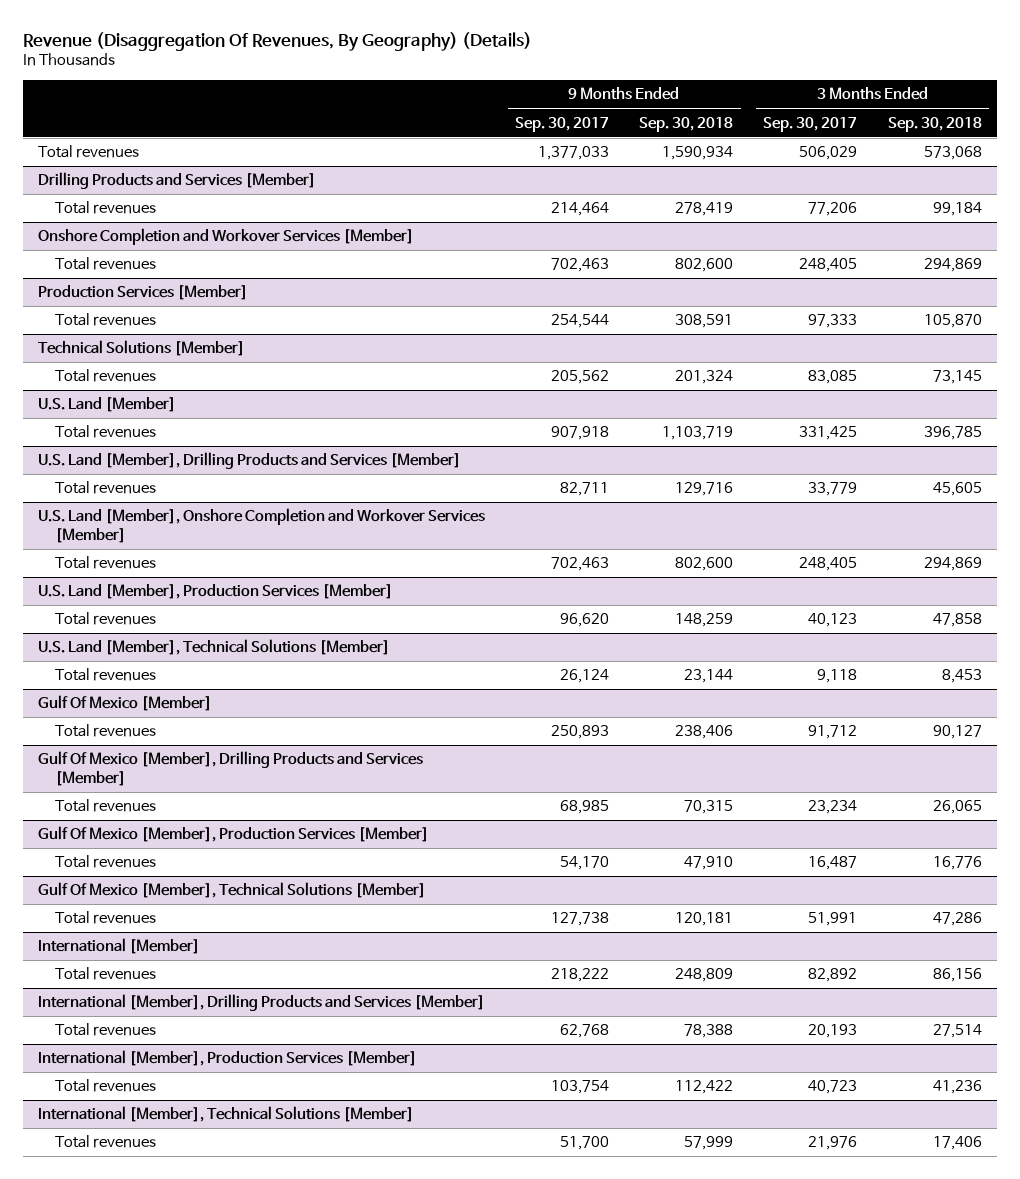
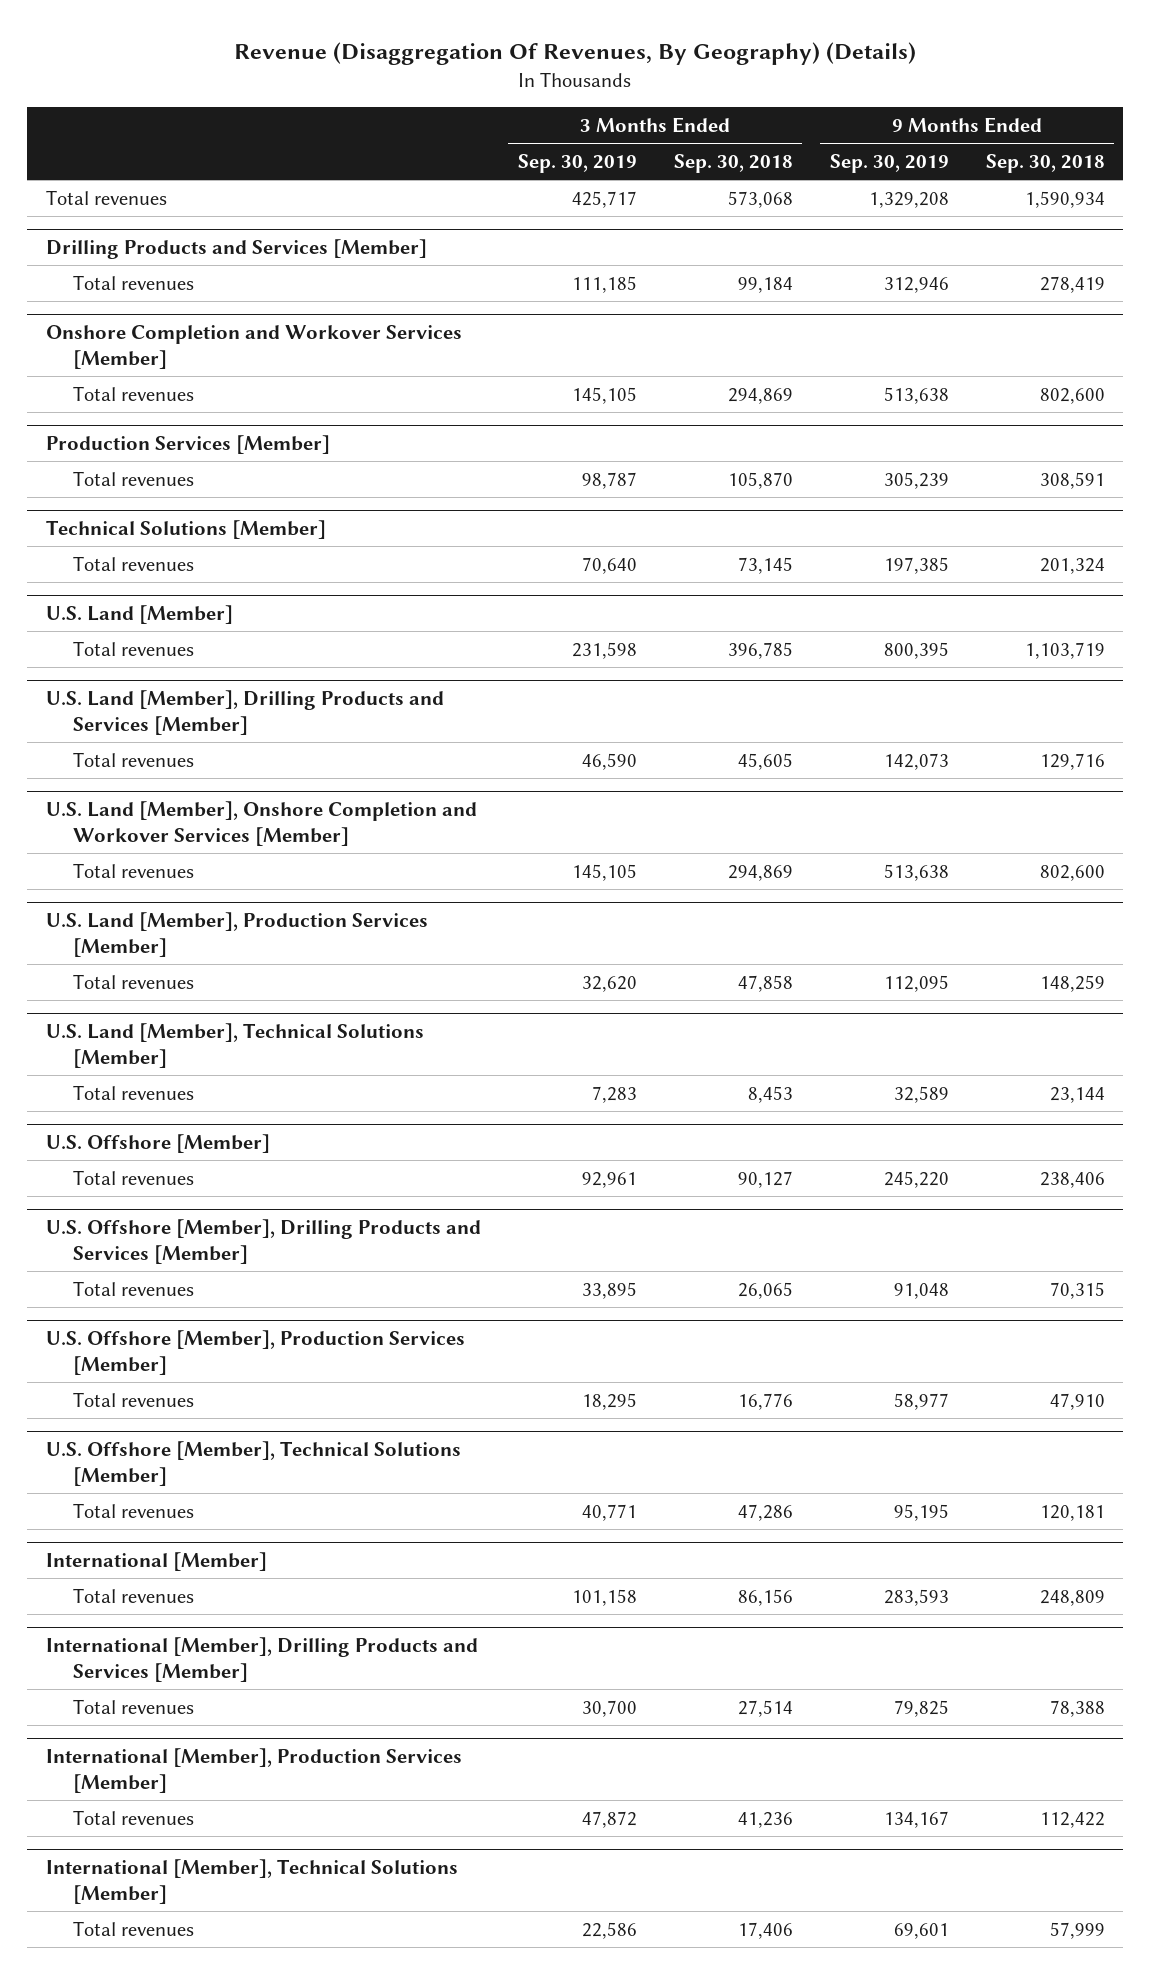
[515,116,610,132] Sep. 30, 2017 -> none
[763,116,858,132] Sep. 30, 2017 -> none
none -> [517,154,637,174] Sep. 30, 2019
none -> [829,154,949,174] Sep. 30, 2019
[38,695,213,712] Gulf Of Mexico [Member] -> [45,1133,270,1153] U.S. Offshore [Member]
[38,751,424,786] Gulf Of Mexico [Member], Drilling Products and Services [Member] -> none
none -> [45,1218,481,1265] U.S. Offshore [Member], Drilling Products and Services [Member]
[38,826,430,843] Gulf Of Mexico [Member], Production Services [Member] -> none
none -> [45,1329,465,1376] U.S. Offshore [Member], Production Services [Member]
[38,882,427,899] Gulf Of Mexico [Member], Technical Solutions [Member] -> none
none -> [45,1440,461,1487] U.S. Offshore [Member], Technical Solutions [Member]

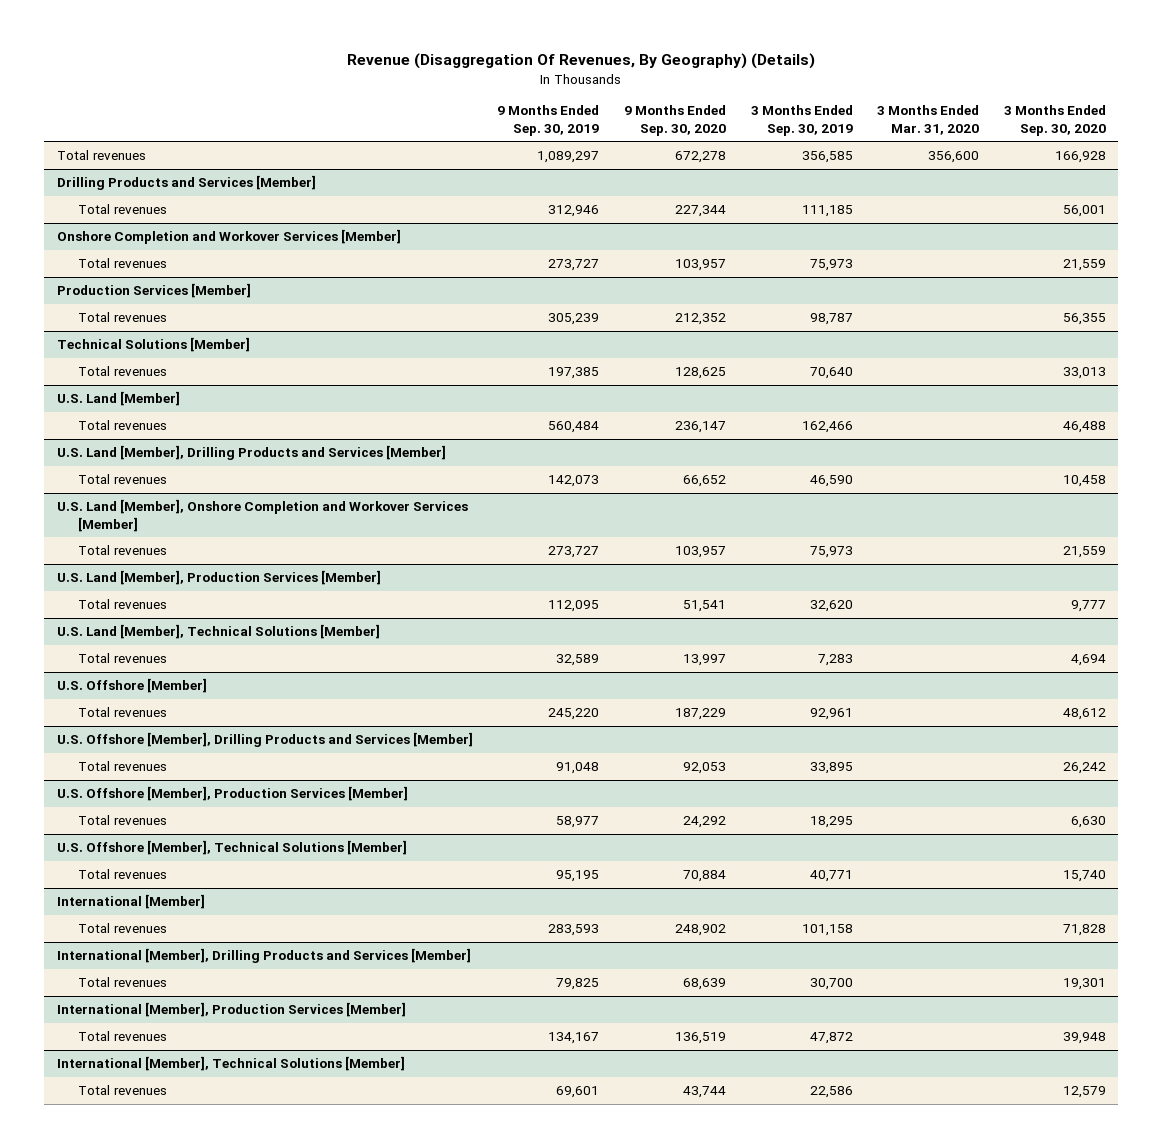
[673,154,793,174] Sep. 30, 2018 -> none
[985,154,1105,174] Sep. 30, 2018 -> none
none -> [624,105,727,136] 9 Months Ended Sep. 30, 2020
none -> [877,105,980,135] 3 Months Ended Mar. 31, 2020
none -> [1003,105,1106,136] 3 Months Ended Sep. 30, 2020
[571,190,637,208] 425,717 -> [801,151,853,164] 356,585
[868,191,949,208] 1,329,208 -> [537,151,600,164] 1,089,297
[571,386,637,404] 145,105 -> [809,259,853,272] 75,973
[883,386,949,404] 513,638 -> [548,259,600,272] 273,727
[571,641,637,659] 231,598 -> [801,421,853,434] 162,466
[883,641,949,659] 800,395 -> [548,421,600,434] 560,484
[571,863,637,881] 145,105 -> [809,546,853,559] 75,973
[883,863,949,881] 513,638 -> [548,546,600,559] 273,727

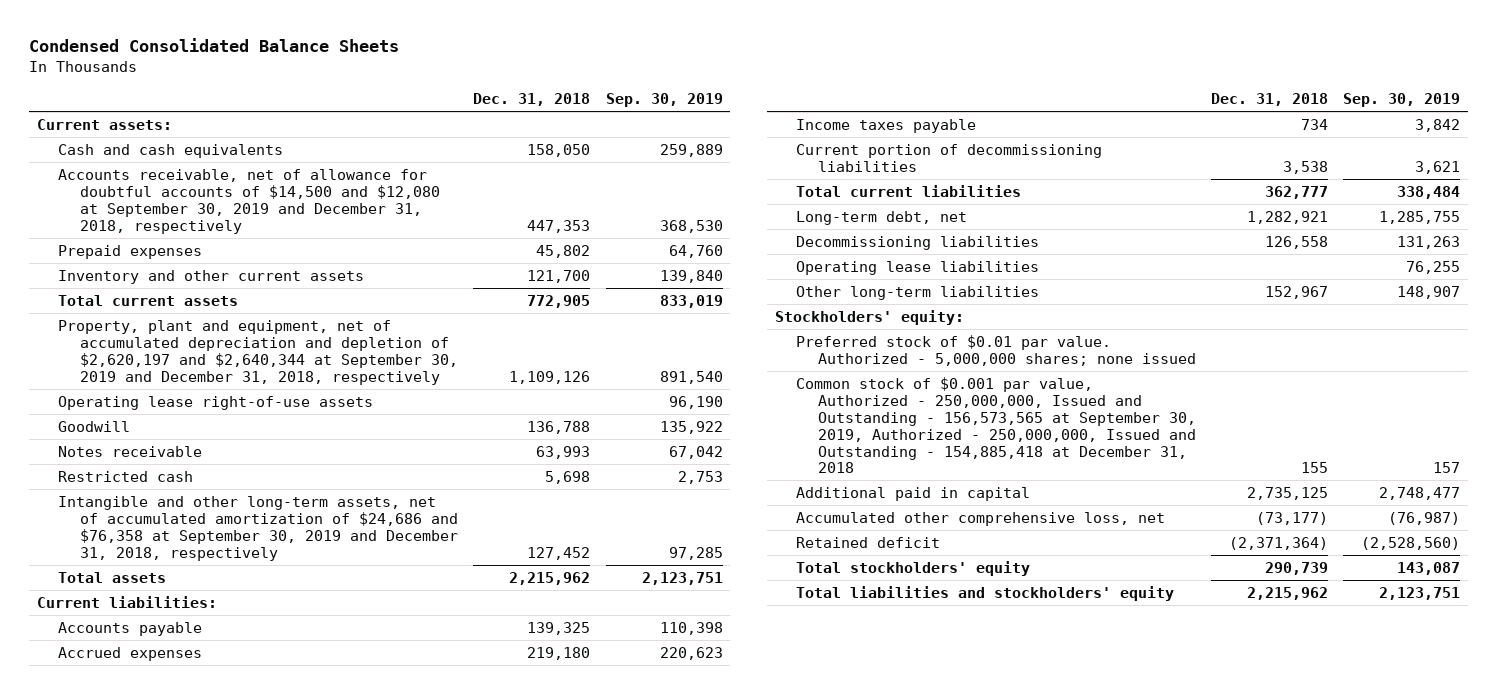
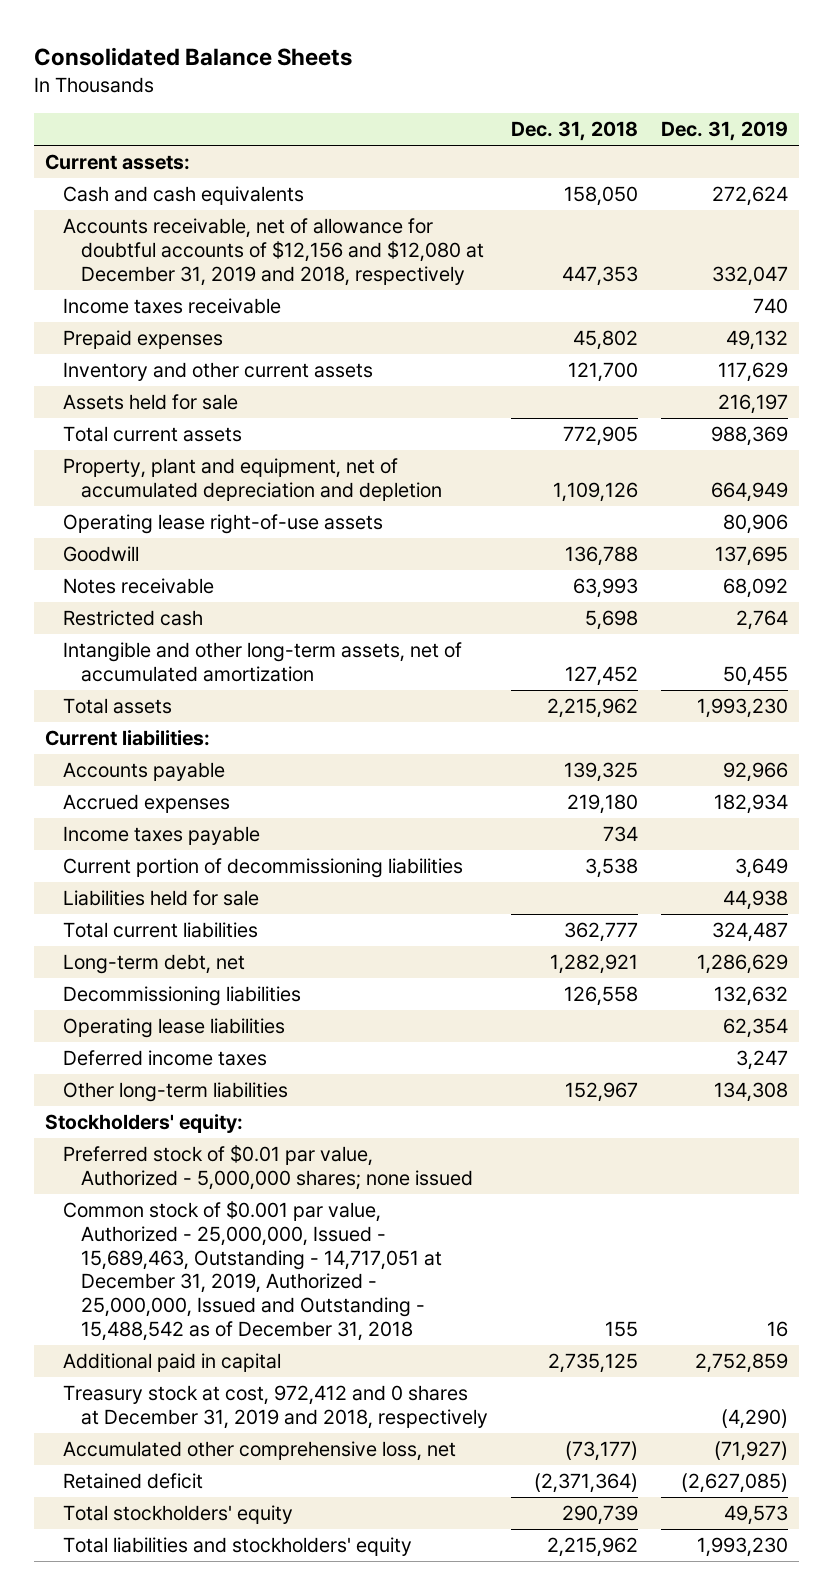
[29,38,400,53] Condensed Consolidated Balance Sheets -> [33,47,352,67] Consolidated Balance Sheets
[605,93,723,108] Sep. 30, 2019 -> none
none -> [660,121,788,142] Dec. 31, 2019
[58,168,440,234] Accounts receivable, net of allowance for doubtful accounts of $14,500 and $12,080 at September 30, 2019 and December 31, 2018, respectively -> [63,218,484,286] Accounts receivable, net of allowance for doubtful accounts of $12,156 and $12,080 at December 31, 2019 and 2018, respectively
none -> [63,298,282,315] Income taxes receivable
none -> [63,394,239,411] Assets held for sale
[58,319,458,385] Property, plant and equipment, net of accumulated depreciation and depletion of $2,620,197 and $2,640,344 at September 30, 2019 and December 31, 2018, respectively -> [63,458,442,502] Property, plant and equipment, net of accumulated depreciation and depletion
[58,495,458,561] Intangible and other long-term assets, net of accumulated amortization of $24,686 and $76,358 at September 30, 2019 and December 31, 2018, respectively -> [63,642,463,683] Intangible and other long-term assets, net of accumulated amortization
none -> [63,890,260,907] Liabilities held for sale
none -> [63,1050,268,1067] Deferred income taxes
[796,334,1196,366] Preferred stock of $0.01 par value. Authorized - 5,000,000 shares; none issued -> [63,1145,473,1191] Preferred stock of $0.01 par value, Authorized - 5,000,000 shares; none issued
[796,376,1196,474] Common stock of $0.001 par value, Authorized - 250,000,000, Issued and Outstanding - 156,573,565 at September 30, 2019, Authorized - 250,000,000, Issued and Outstanding - 154,885,418 at December 31, 2018 -> [63,1201,442,1341] Common stock of $0.001 par value, Authorized - 25,000,000, Issued - 15,689,463, Outstanding - 14,717,051 at December 31, 2019, Authorized - 25,000,000, Issued and Outstanding - 15,488,542 as of December 31, 2018
none -> [63,1385,488,1430] Treasury stock at cost, 972,412 and 0 shares at December 31, 2019 and 2018, respectively

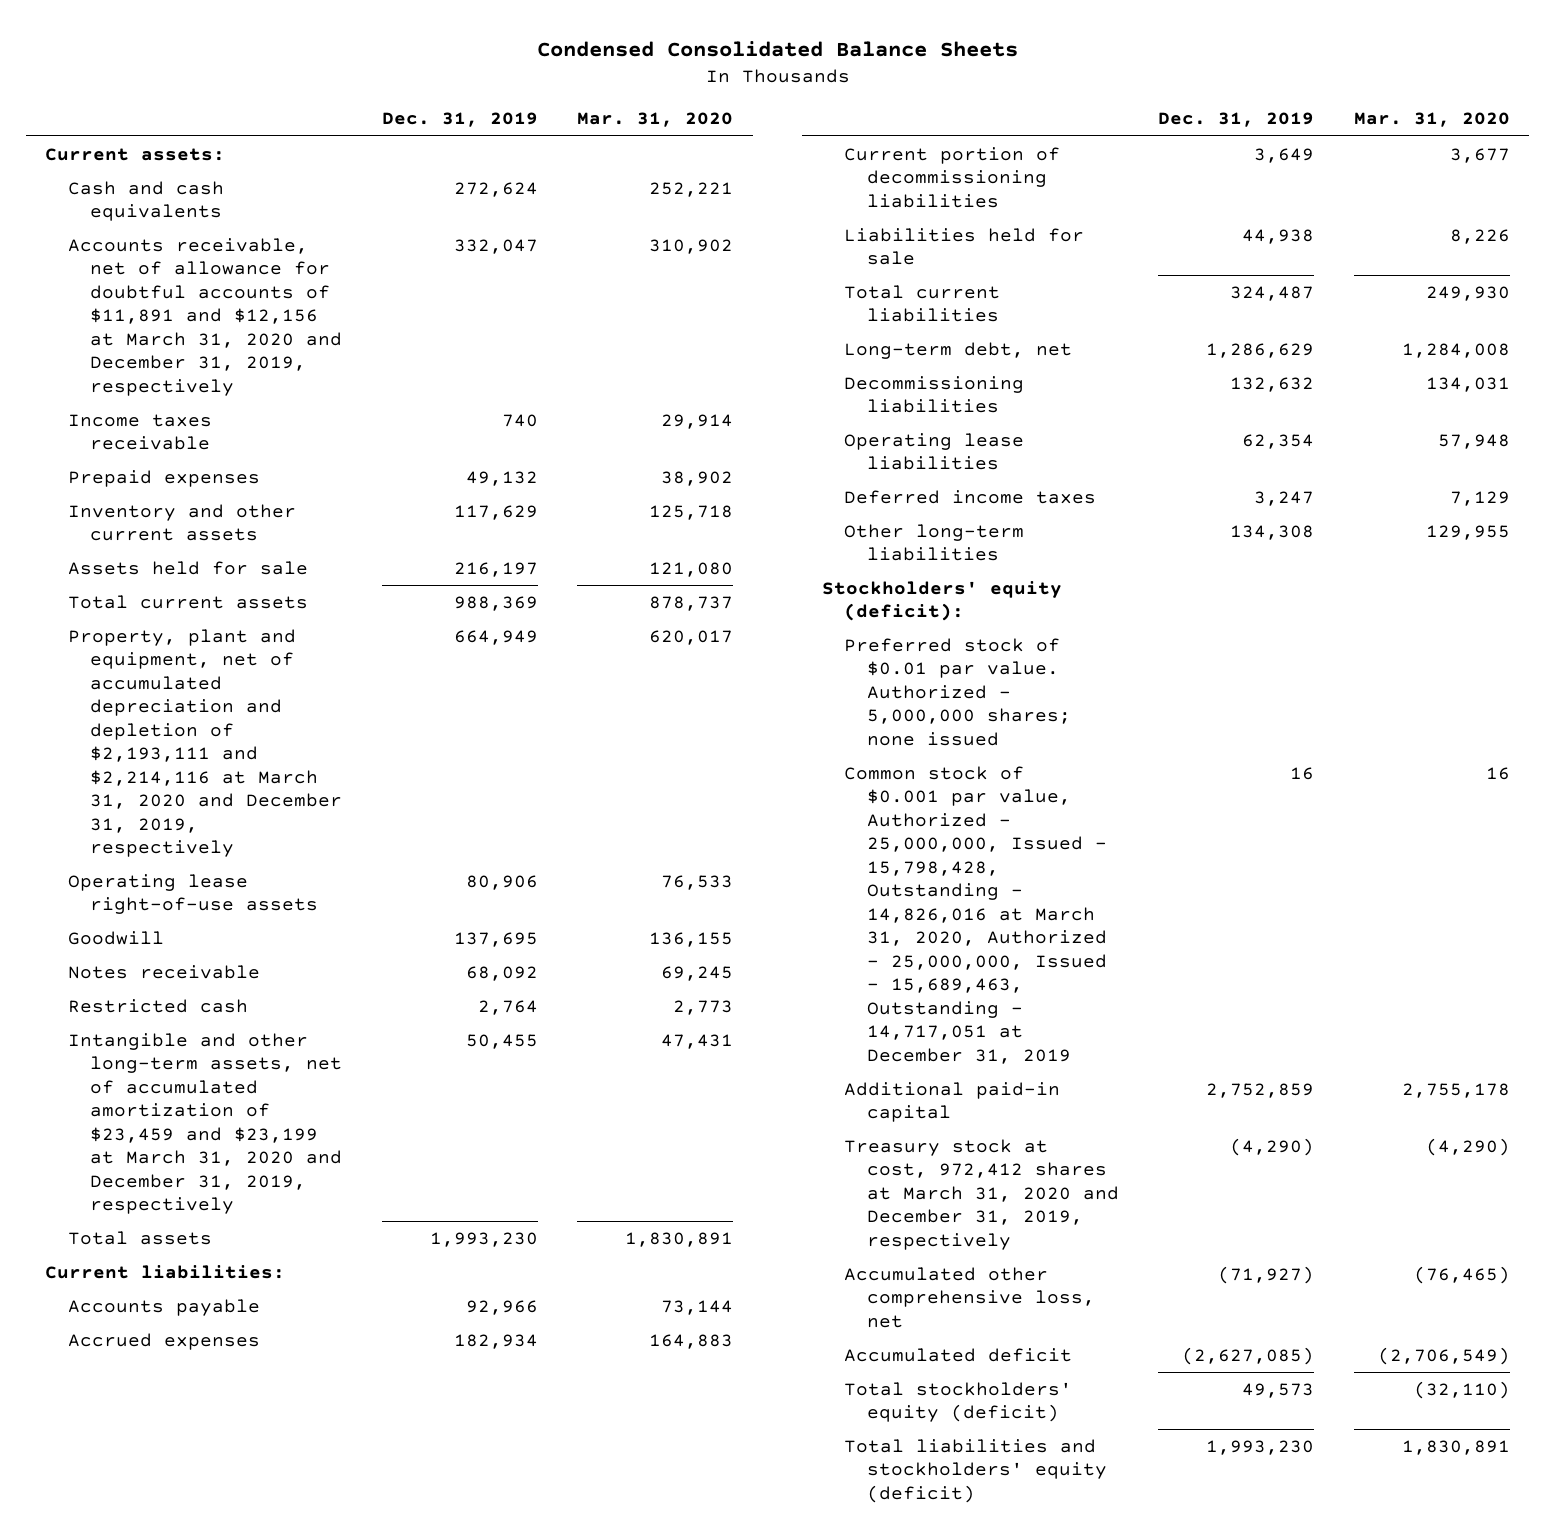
[33,47,352,67] Consolidated Balance Sheets -> [536,40,1018,57] Condensed Consolidated Balance Sheets
[510,121,638,142] Dec. 31, 2018 -> none
none -> [577,112,734,128] Mar. 31, 2020
[63,218,484,286] Accounts receivable, net of allowance for doubtful accounts of $12,156 and $12,080 at December 31, 2019 and 2018, respectively -> [67,237,343,396] Accounts receivable, net of allowance for doubtful accounts of $11,891 and $12,156 at March 31, 2020 and December 31, 2019, respectively
[63,458,442,502] Property, plant and equipment, net of accumulated depreciation and depletion -> [67,628,343,858] Property, plant and equipment, net of accumulated depreciation and depletion of $2,193,111 and $2,214,116 at March 31, 2020 and December 31, 2019, respectively
[63,642,463,683] Intangible and other long-term assets, net of accumulated amortization -> [67,1032,343,1215] Intangible and other long-term assets, net of accumulated amortization of $23,459 and $23,199 at March 31, 2020 and December 31, 2019, respectively
[63,826,261,846] Income taxes payable -> none
[45,1114,244,1134] Stockholders' equity: -> [821,580,1062,622] Stockholders' equity (deficit):
[63,1145,473,1191] Preferred stock of $0.01 par value, Authorized - 5,000,000 shares; none issued -> [844,637,1071,746] Preferred stock of $0.01 par value. Authorized - 5,000,000 shares; none issued
[63,1201,442,1341] Common stock of $0.001 par value, Authorized - 25,000,000, Issued - 15,689,463, Outstanding - 14,717,051 at December 31, 2019, Authorized - 25,000,000, Issued and Outstanding - 15,488,542 as of December 31, 2018 -> [844,765,1107,1064] Common stock of $0.001 par value, Authorized - 25,000,000, Issued - 15,798,428, Outstanding - 14,826,016 at March 31, 2020, Authorized - 25,000,000, Issued - 15,689,463, Outstanding - 14,717,051 at December 31, 2019
[63,1353,282,1373] Additional paid in capital -> [844,1081,1061,1123] Additional paid-in capital
[63,1385,488,1430] Treasury stock at cost, 972,412 and 0 shares at December 31, 2019 and 2018, respectively -> [844,1138,1119,1250] Treasury stock at cost, 972,412 shares at March 31, 2020 and December 31, 2019, respectively
[63,1473,204,1490] Retained deficit -> [844,1347,1073,1362] Accumulated deficit
[63,1505,294,1525] Total stockholders' equity -> [844,1381,1073,1423] Total stockholders' equity (deficit)
[63,1537,413,1557] Total liabilities and stockholders' equity -> [844,1438,1107,1503] Total liabilities and stockholders' equity (deficit)

